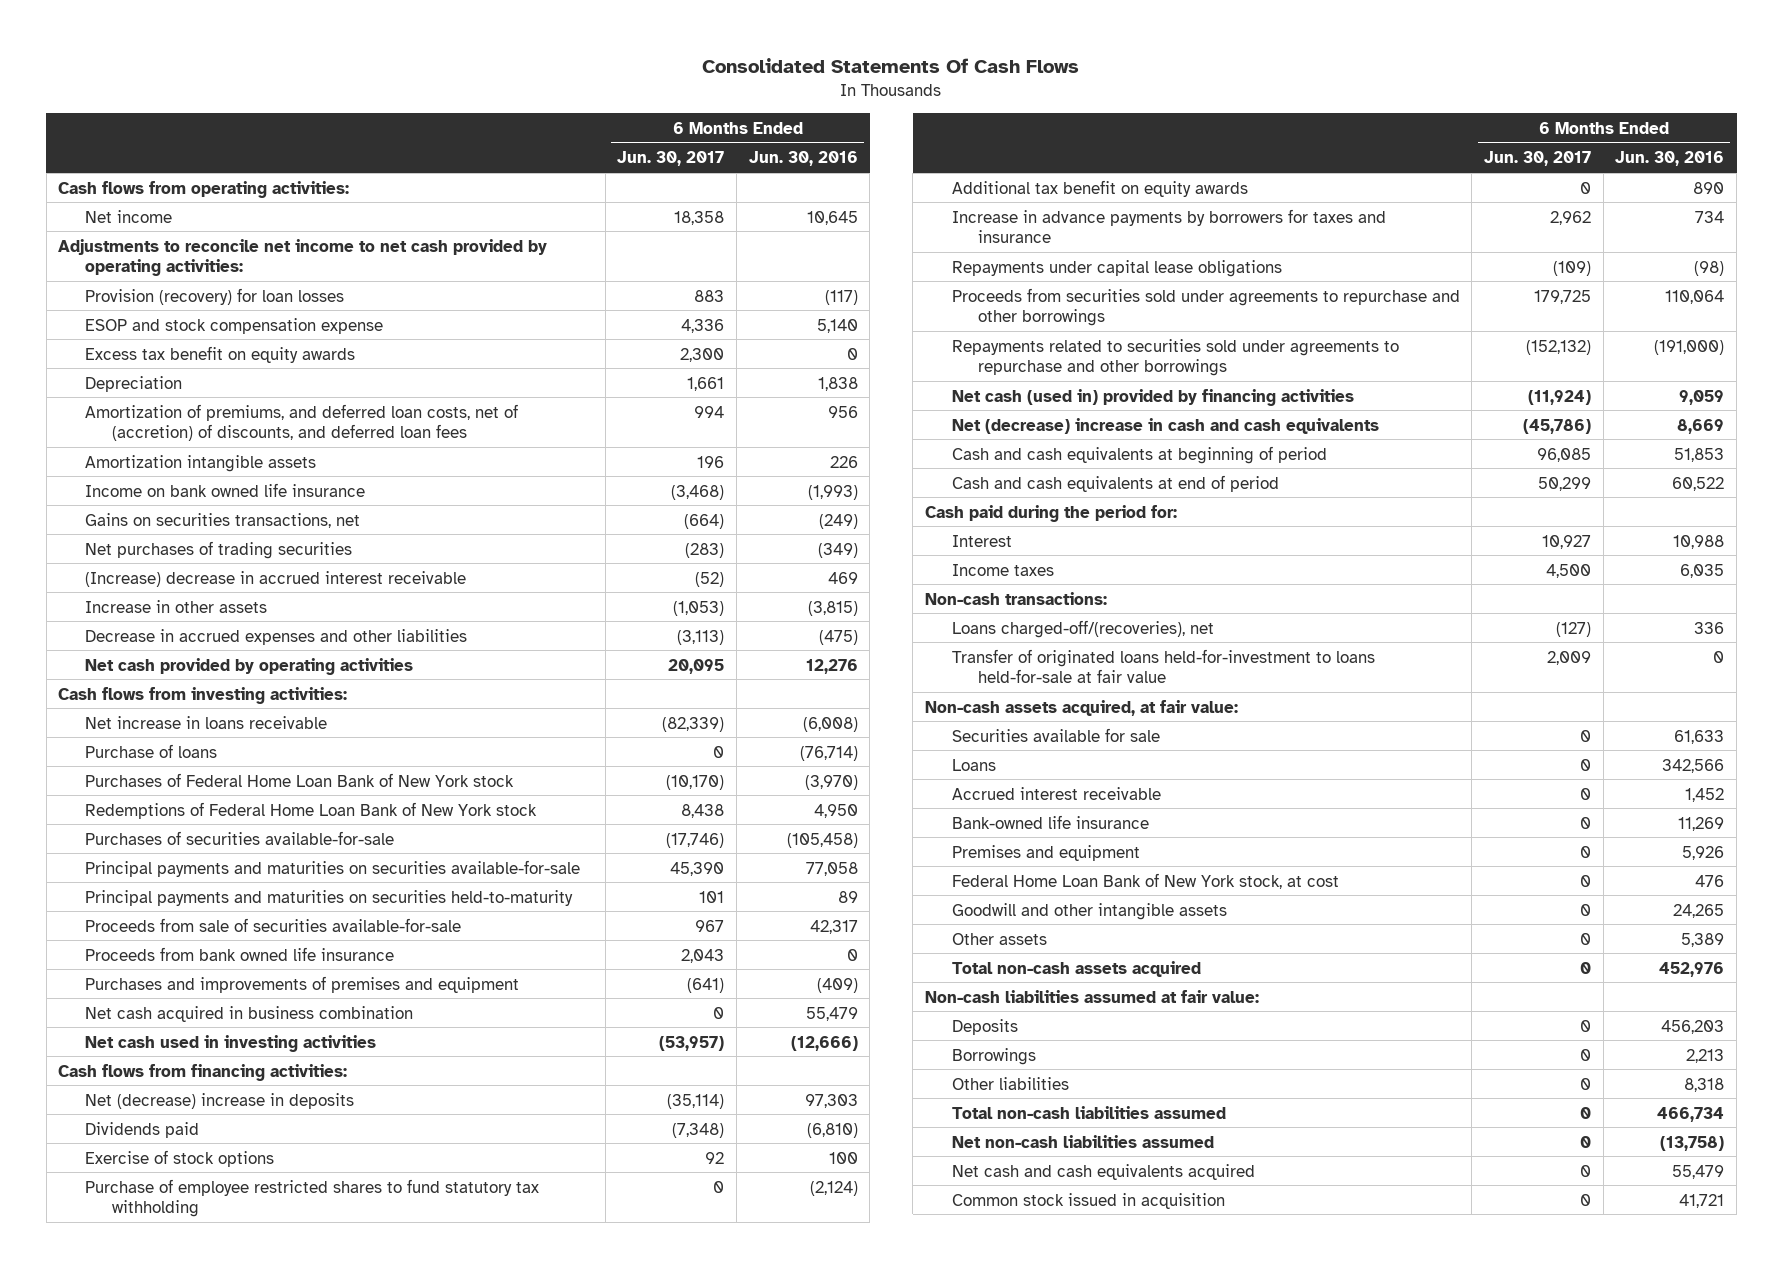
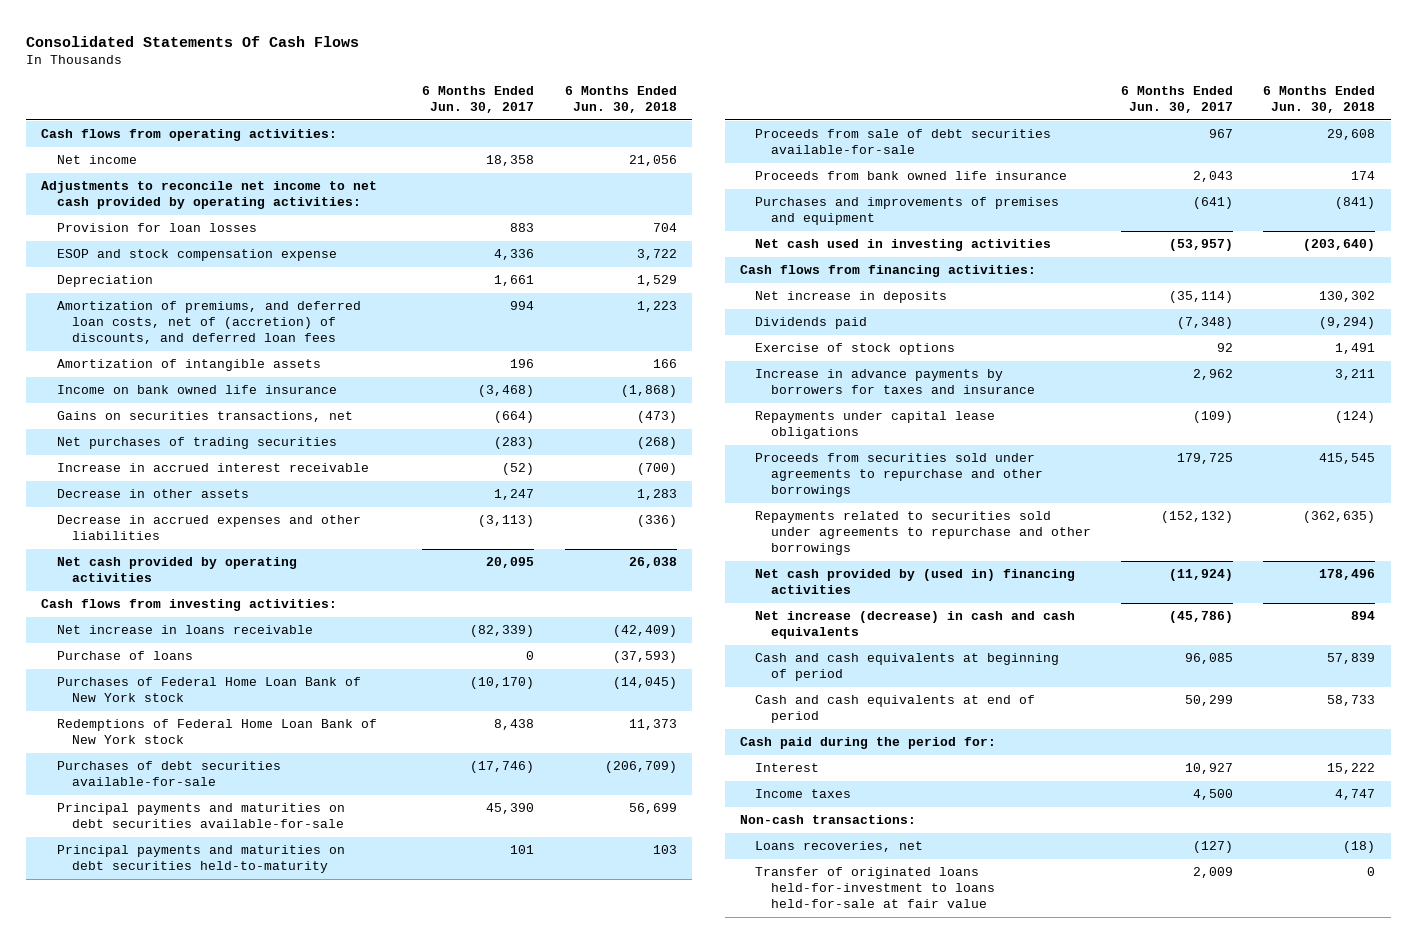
[748,151,858,167] Jun. 30, 2016 -> none
none -> [564,85,677,113] 6 Months Ended Jun. 30, 2018
[84,287,344,305] Provision (recovery) for loan losses -> [56,223,257,233] Provision for loan losses
[84,345,355,363] Excess tax benefit on equity awards -> none
[84,454,316,472] Amortization intangible assets -> [56,359,321,372] Amortization of intangible assets
[84,570,466,587] (Increase) decrease in accrued interest receivable -> [56,463,369,473] Increase in accrued interest receivable
[84,599,267,613] Increase in other assets -> [56,489,249,499] Decrease in other assets
[673,600,725,616] (1,053) -> [494,489,535,501] 1,247
[84,830,394,845] Purchases of securities available-for-sale -> [56,761,281,787] Purchases of debt securities available-for-sale
[84,859,580,877] Principal payments and maturities on securities available-for-sale -> [56,803,345,829] Principal payments and maturities on debt securities available-for-sale
[84,889,573,906] Principal payments and maturities on securities held-to-maturity -> [56,845,345,874] Principal payments and maturities on debt securities held-to-maturity
[84,917,461,932] Proceeds from sale of securities available-for-sale -> [755,129,1052,155] Proceeds from sale of debt securities available-for-sale
[84,1005,413,1022] Net cash acquired in business combination -> none
[84,1092,354,1109] Net (decrease) increase in deposits -> [755,291,948,304] Net increase in deposits
[84,1178,539,1218] Purchase of employee restricted shares to fund statutory tax withholding -> none
[951,179,1248,197] Additional tax benefit on equity awards -> none
[951,388,1354,406] Net cash (used in) provided by financing activities -> [755,569,1076,595] Net cash provided by (used in) financing activities
[951,417,1379,434] Net (decrease) increase in cash and cash equivalents -> [755,611,1076,640] Net increase (decrease) in cash and cash equivalents
[951,619,1214,638] Loans charged-off/(recoveries), net -> [755,841,924,853] Loans recoveries, net
[925,699,1239,716] Non-cash assets acquired, at fair value: -> none
[951,727,1160,742] Securities available for sale -> none
[951,758,996,771] Loans -> none
[951,786,1161,800] Accrued interest receivable -> none
[951,814,1149,829] Bank-owned life insurance -> none
[951,844,1140,861] Premises and equipment -> none
[951,872,1339,889] Federal Home Loan Bank of New York stock, at cost -> none
[951,902,1227,920] Goodwill and other intangible assets -> none
[951,932,1047,945] Other assets -> none
[951,960,1201,977] Total non-cash assets acquired -> none
[925,989,1260,1003] Non-cash liabilities assumed at fair value: -> none
[951,1018,1018,1035] Deposits -> none
[951,1047,1036,1065] Borrowings -> none
[951,1076,1069,1090] Other liabilities -> none
[951,1105,1226,1119] Total non-cash liabilities assumed -> none
[951,1134,1214,1148] Net non-cash liabilities assumed -> none
[951,1163,1255,1180] Net cash and cash equivalents acquired -> none
[951,1192,1225,1209] Common stock issued in acquisition -> none

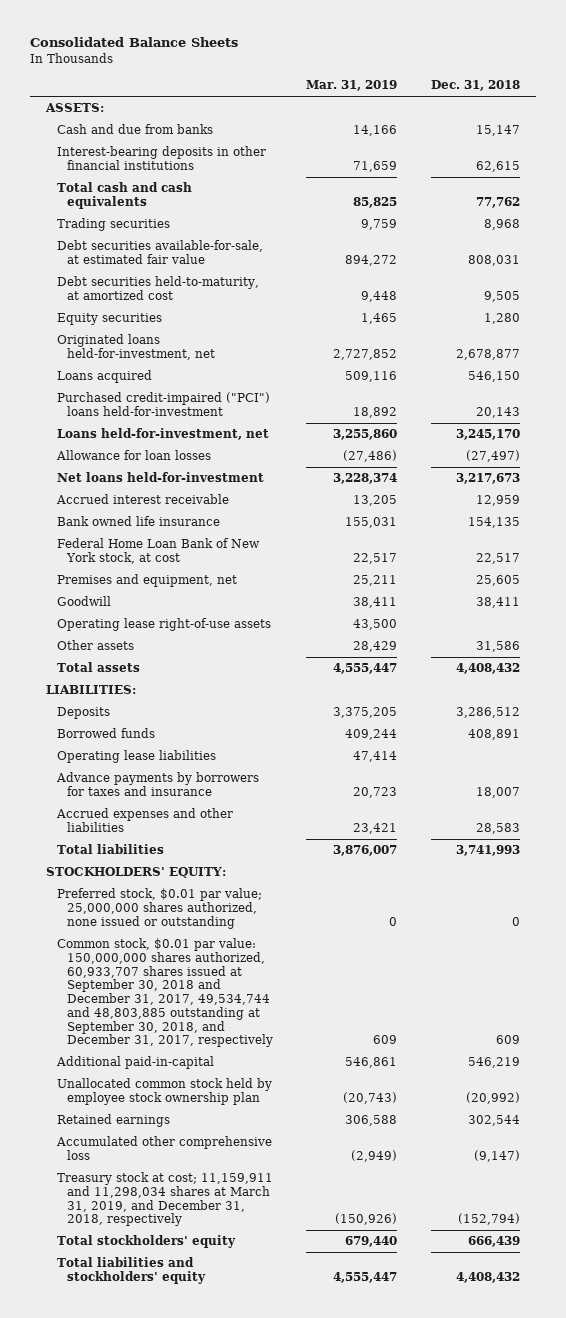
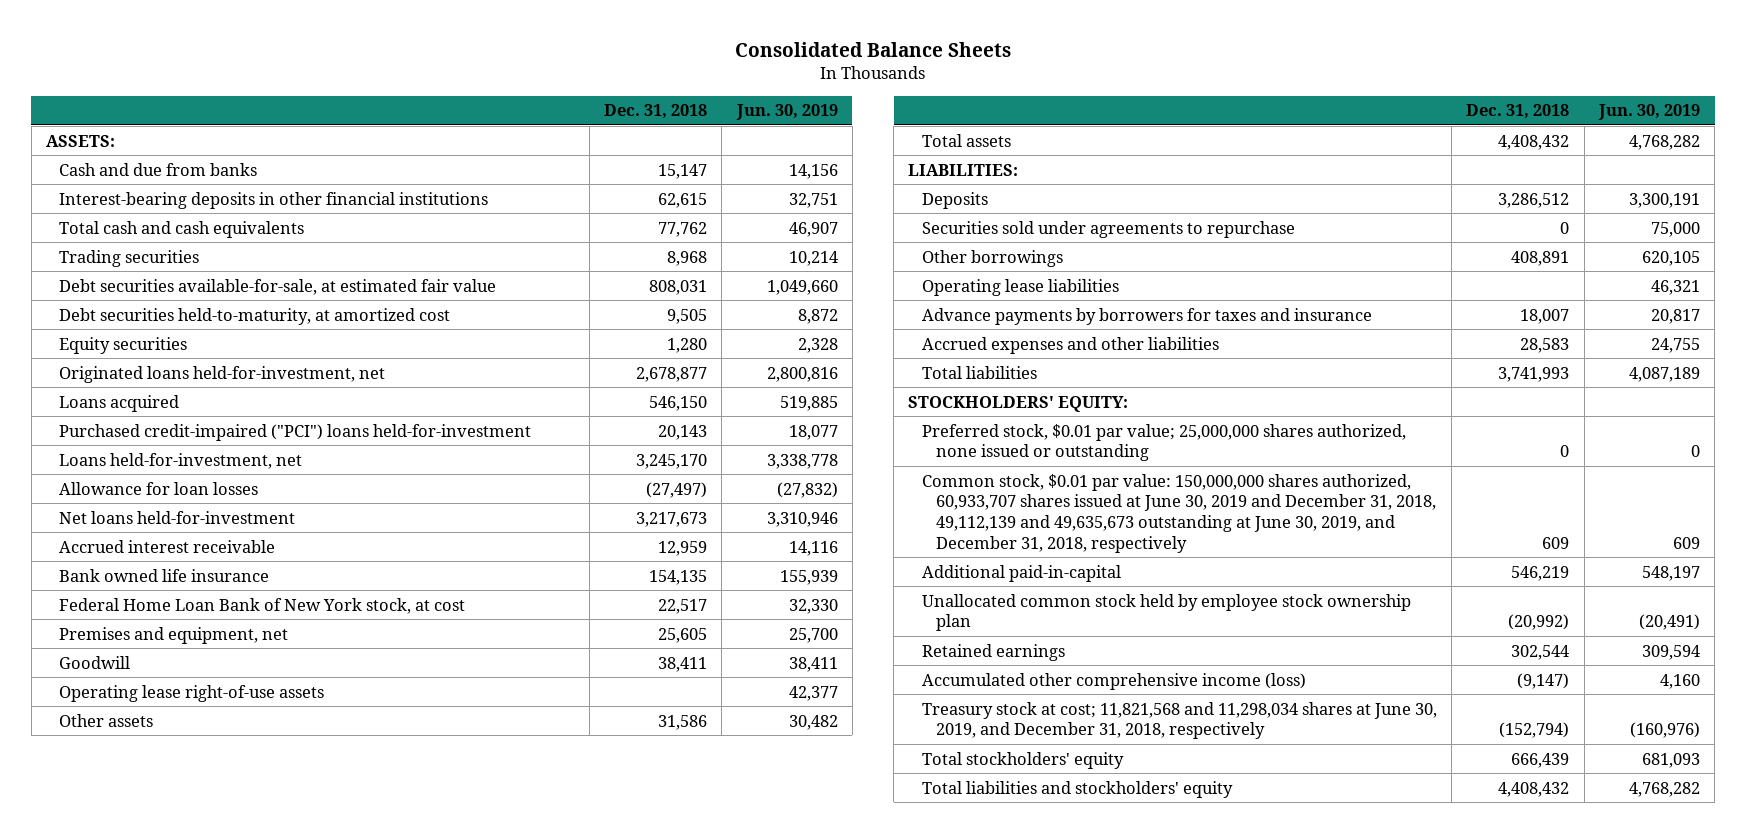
[306,80,398,92] Mar. 31, 2019 -> none
none -> [735,104,838,121] Jun. 30, 2019
none -> [921,220,1295,238] Securities sold under agreements to repurchase
[56,728,155,739] Borrowed funds -> [921,249,1063,267] Other borrowings
[56,938,273,1048] Common stock, $0.01 par value: 150,000,000 shares authorized, 60,933,707 shares issued at September 30, 2018 and December 31, 2017, 49,534,744 and 48,803,885 outstanding at September 30, 2018, and December 31, 2017, respectively -> [921,473,1436,553] Common stock, $0.01 par value: 150,000,000 shares authorized, 60,933,707 shares issued at June 30, 2019 and December 31, 2018, 49,112,139 and 49,635,673 outstanding at June 30, 2019, and December 31, 2018, respectively
[55,1136,272,1161] Accumulated other comprehensive loss -> [921,672,1306,690] Accumulated other comprehensive income (loss)
[56,1172,273,1227] Treasury stock at cost; 11,159,911 and 11,298,034 shares at March 31, 2019, and December 31, 2018, respectively -> [921,701,1437,740] Treasury stock at cost; 11,821,568 and 11,298,034 shares at June 30, 2019, and December 31, 2018, respectively

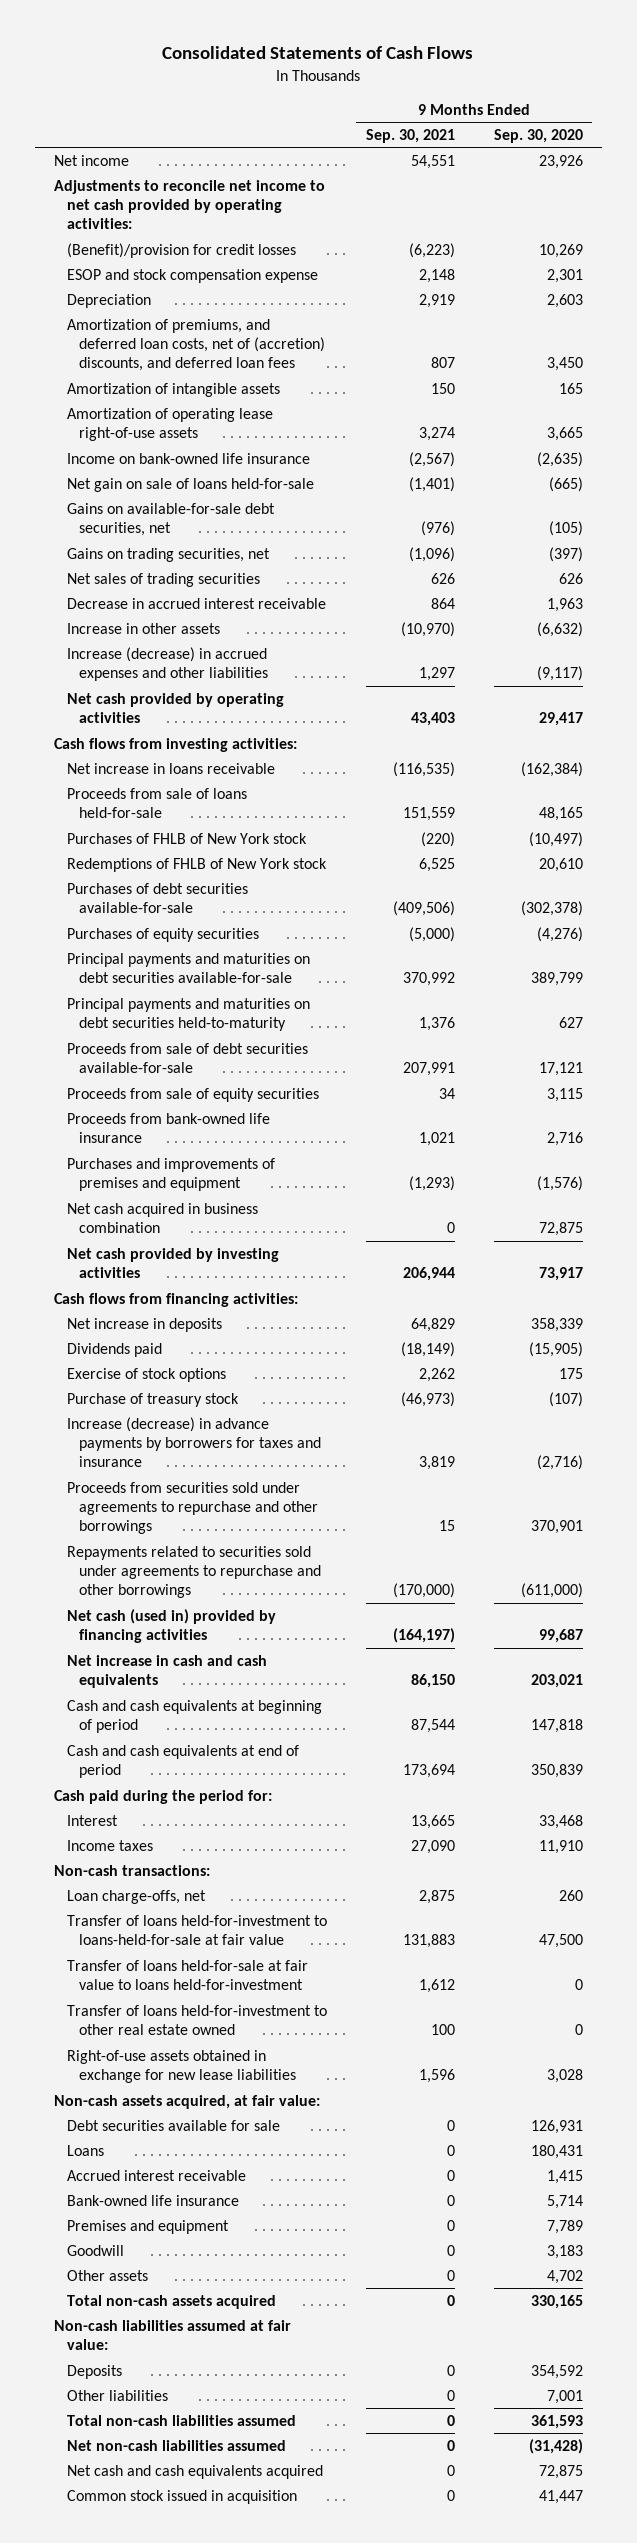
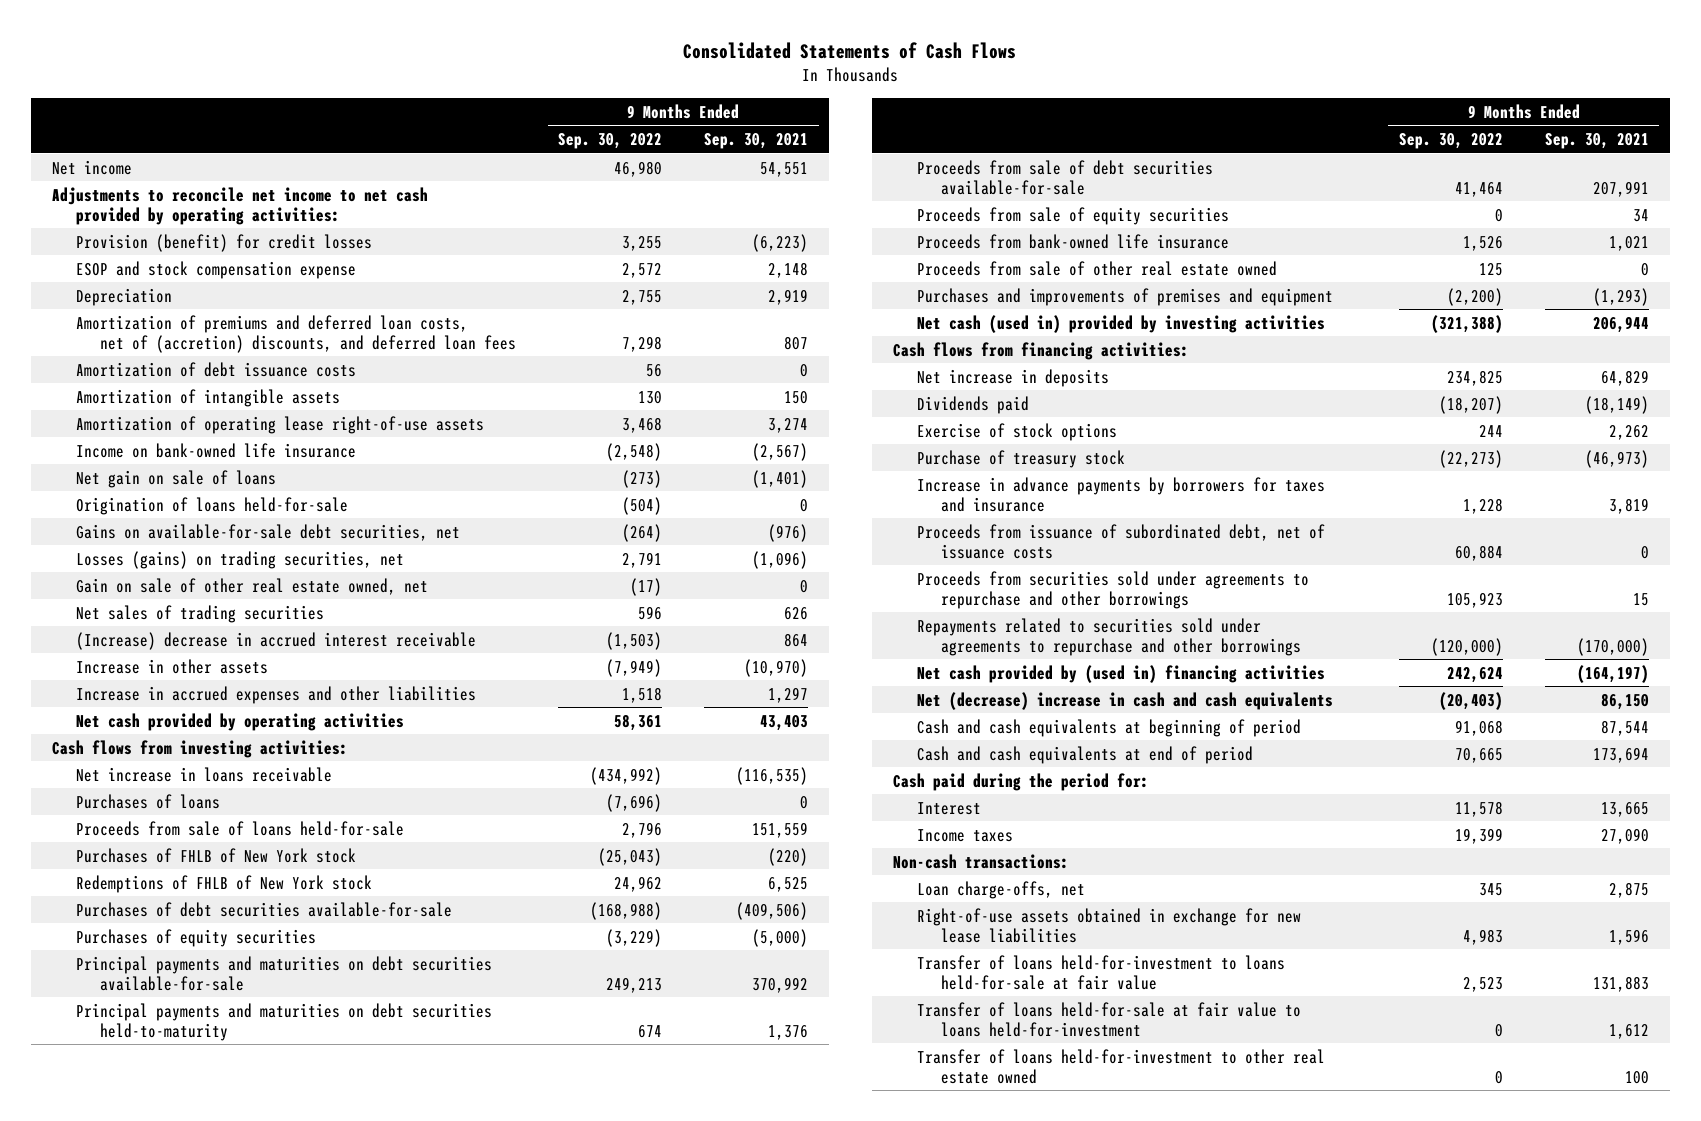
[493,128,583,143] Sep. 30, 2020 -> none
none -> [558,133,663,150] Sep. 30, 2022
[66,242,296,258] (Benefit)/provision for credit losses -> [76,233,373,252] Provision (benefit) for credit losses
[66,318,326,372] Amortization of premiums, and deferred loan costs, net of (accretion) discounts, and deferred loan fees -> [76,314,517,353] Amortization of premiums and deferred loan costs, net of (accretion) discounts, and deferred loan fees
none -> [76,361,357,377] Amortization of debt issuance costs
[66,477,314,492] Net gain on sale of loans held-for-sale -> [76,469,277,488] Net gain on sale of loans
none -> [76,496,349,515] Origination of loans held-for-sale
[66,547,270,562] Gains on trading securities, net -> [76,550,405,569] Losses (gains) on trading securities, net
none -> [76,577,429,595] Gain on sale of other real estate owned, net
[66,597,326,609] Decrease in accrued interest receivable -> [76,631,477,650] (Increase) decrease in accrued interest receivable
[66,646,269,682] Increase (decrease) in accrued expenses and other liabilities -> [76,685,477,704] Increase in accrued expenses and other liabilities
none -> [76,793,221,809] Purchases of loans
none -> [916,260,1277,276] Proceeds from sale of other real estate owned
[66,1202,258,1234] Net cash acquired in business combination -> none
[66,1247,279,1279] Net cash provided by investing activities -> [916,314,1325,333] Net cash (used in) provided by investing activities
[66,1416,322,1468] Increase (decrease) in advance payments by borrowers for taxes and insurance -> [916,476,1325,512] Increase in advance payments by borrowers for taxes and insurance
none -> [916,523,1325,559] Proceeds from issuance of subordinated debt, net of issuance costs
[66,1608,276,1644] Net cash (used in) provided by financing activities -> [916,664,1325,683] Net cash provided by (used in) financing activities
[66,1654,267,1689] Net increase in cash and cash equivalents -> [916,691,1333,710] Net (decrease) increase in cash and cash equivalents
[66,2049,297,2084] Right-of-use assets obtained in exchange for new lease liabilities -> [916,907,1301,943] Right-of-use assets obtained in exchange for new lease liabilities
[66,1914,327,1946] Transfer of loans held-for-investment to loans-held-for-sale at fair value -> [916,954,1285,990] Transfer of loans held-for-investment to loans held-for-sale at fair value
[54,2094,321,2109] Non-cash assets acquired, at fair value: -> none
[66,2119,280,2131] Debt securities available for sale -> none
[66,2144,104,2156] Loans -> none
[66,2169,246,2181] Accrued interest receivable -> none
[66,2194,239,2206] Bank-owned life insurance -> none
[66,2219,229,2234] Premises and equipment -> none
[66,2244,124,2256] Goodwill -> none
[66,2269,148,2281] Other assets -> none
[66,2294,276,2309] Total non-cash assets acquired -> none
[54,2319,292,2351] Non-cash liabilities assumed at fair value: -> none
[66,2364,122,2379] Deposits -> none
[66,2389,168,2401] Other liabilities -> none
[66,2414,296,2426] Total non-cash liabilities assumed -> none
[66,2439,286,2451] Net non-cash liabilities assumed -> none
[66,2464,323,2479] Net cash and cash equivalents acquired -> none
[66,2489,297,2504] Common stock issued in acquisition -> none

